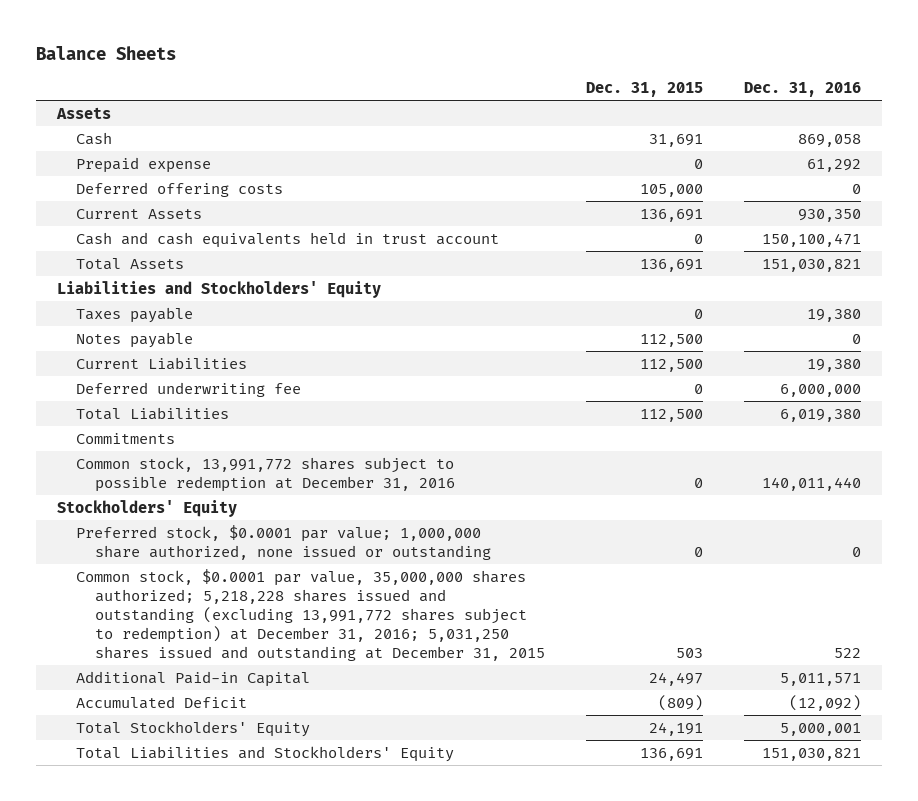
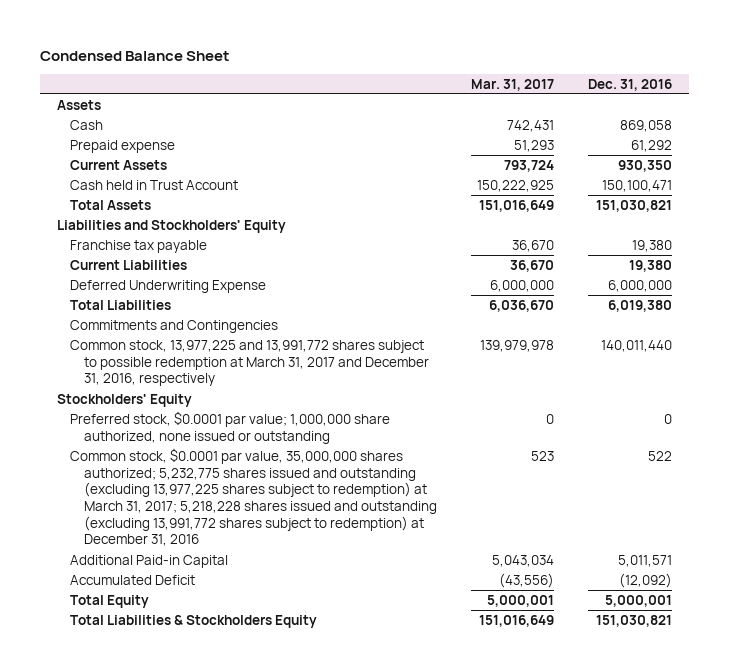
[36,45,177,60] Balance Sheets -> [39,50,230,61] Condensed Balance Sheet
[586,81,704,97] Dec. 31, 2015 -> none
none -> [470,78,554,91] Mar. 31, 2017
[76,181,284,197] Deferred offering costs -> none
[76,231,500,248] Cash and cash equivalents held in trust account -> [70,179,239,190] Cash held in Trust Account
[76,331,194,348] Notes payable -> none
[76,306,194,323] Taxes payable -> [70,239,208,253] Franchise tax payable
[76,381,302,397] Deferred underwriting fee -> [70,279,267,293] Deferred Underwriting Expense
[76,432,176,444] Commitments -> [70,319,279,333] Commitments and Contingencies
[76,456,456,492] Common stock, 13,991,772 shares subject to possible redemption at December 31, 2016 -> [70,339,429,387] Common stock, 13,977,225 and 13,991,772 shares subject to possible redemption at March 31, 2017 and December 31, 2016, respectively
[76,568,546,661] Common stock, $0.0001 par value, 35,000,000 shares authorized; 5,218,228 shares issued and outstanding (excluding 13,991,772 shares subject to redemption) at December 31, 2016; 5,031,250 shares issued and outstanding at December 31, 2015 -> [70,447,437,547] Common stock, $0.0001 par value, 35,000,000 shares authorized; 5,232,775 shares issued and outstanding (excluding 13,977,225 shares subject to redemption) at March 31, 2017; 5,218,228 shares issued and outstanding (excluding 13,991,772 shares subject to redemption) at December 31, 2016
[76,720,311,737] Total Stockholders' Equity -> [70,594,150,608] Total Equity
[76,745,455,762] Total Liabilities and Stockholders' Equity -> [70,614,318,628] Total Liabilities & Stockholders Equity

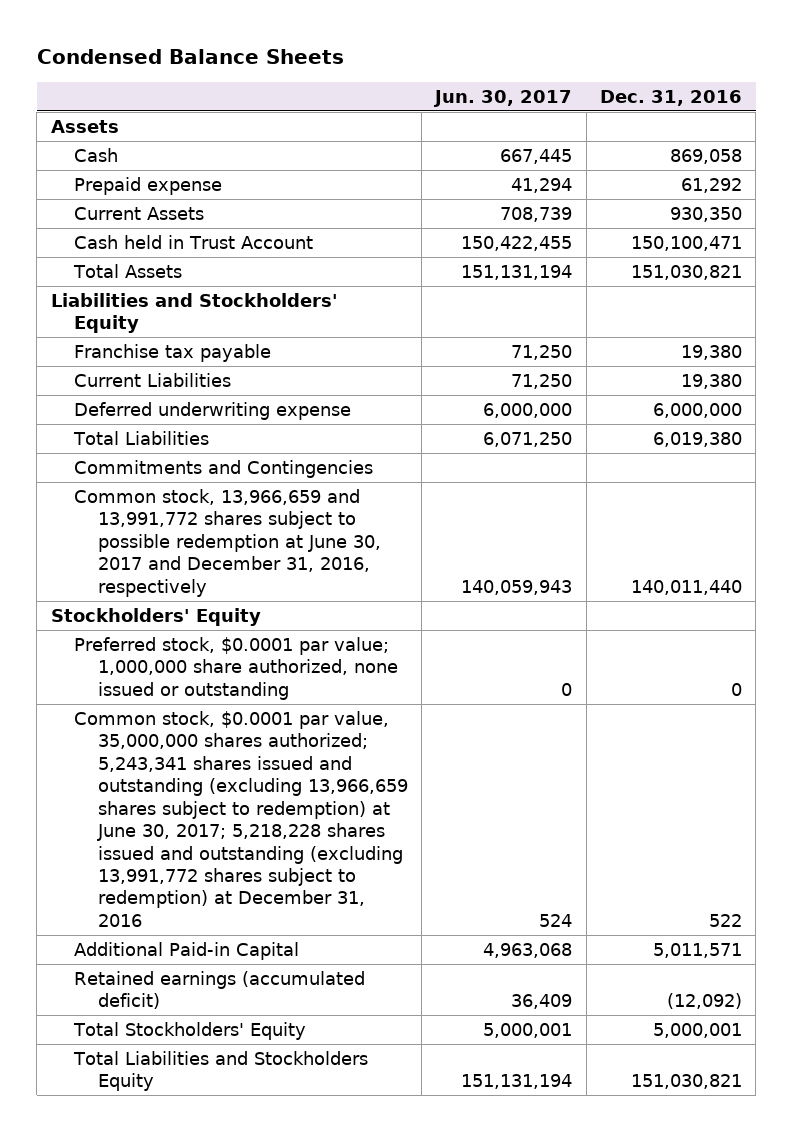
[39,50,230,61] Condensed Balance Sheet -> [36,49,344,65] Condensed Balance Sheets
[470,78,554,91] Mar. 31, 2017 -> none
none -> [433,89,573,107] Jun. 30, 2017
[70,279,267,293] Deferred Underwriting Expense -> [74,401,352,420] Deferred underwriting expense
[70,339,429,387] Common stock, 13,977,225 and 13,991,772 shares subject to possible redemption at March 31, 2017 and December 31, 2016, respectively -> [74,488,382,597] Common stock, 13,966,659 and 13,991,772 shares subject to possible redemption at June 30, 2017 and December 31, 2016, respectively
[70,447,437,547] Common stock, $0.0001 par value, 35,000,000 shares authorized; 5,232,775 shares issued and outstanding (excluding 13,977,225 shares subject to redemption) at March 31, 2017; 5,218,228 shares issued and outstanding (excluding 13,991,772 shares subject to redemption) at December 31, 2016 -> [74,710,409,927] Common stock, $0.0001 par value, 35,000,000 shares authorized; 5,243,341 shares issued and outstanding (excluding 13,966,659 shares subject to redemption) at June 30, 2017; 5,218,228 shares issued and outstanding (excluding 13,991,772 shares subject to redemption) at December 31, 2016
[70,574,196,585] Accumulated Deficit -> [74,970,366,1010] Retained earnings (accumulated deficit)
[70,594,150,608] Total Equity -> [73,1021,307,1040] Total Stockholders' Equity
[70,614,318,628] Total Liabilities & Stockholders Equity -> [73,1050,369,1092] Total Liabilities and Stockholders Equity

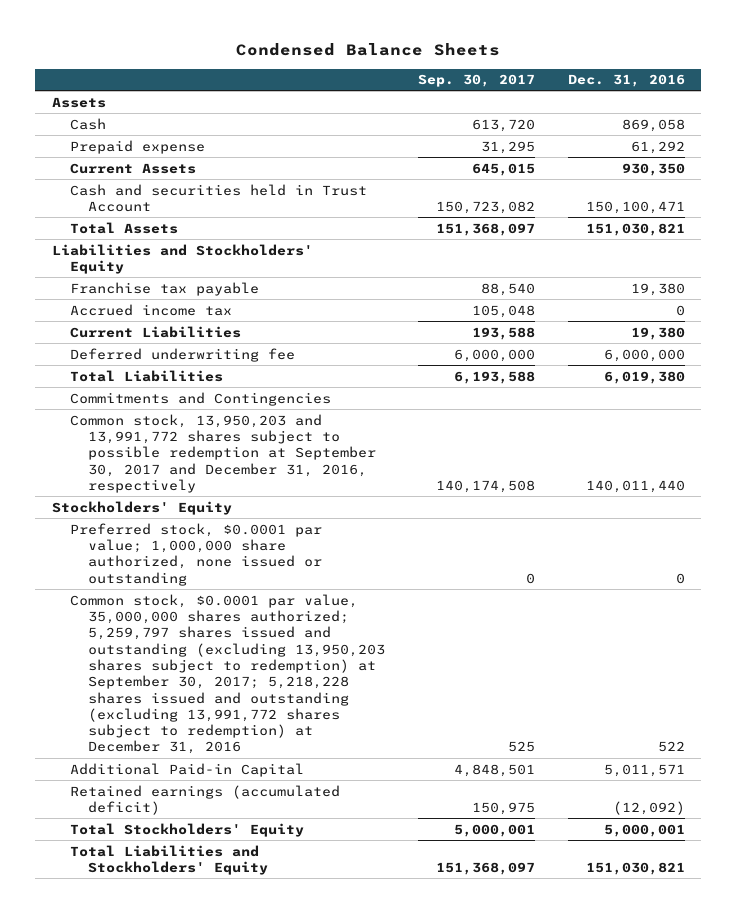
[433,89,573,107] Jun. 30, 2017 -> none
none -> [417,74,535,88] Sep. 30, 2017
[74,234,314,249] Cash held in Trust Account -> [69,183,367,212] Cash and securities held in Trust Account
none -> [69,303,232,316] Accrued income tax
[74,401,352,420] Deferred underwriting expense -> [69,347,295,362] Deferred underwriting fee
[74,488,382,597] Common stock, 13,966,659 and 13,991,772 shares subject to possible redemption at June 30, 2017 and December 31, 2016, respectively -> [69,413,376,493] Common stock, 13,950,203 and 13,991,772 shares subject to possible redemption at September 30, 2017 and December 31, 2016, respectively
[74,710,409,927] Common stock, $0.0001 par value, 35,000,000 shares authorized; 5,243,341 shares issued and outstanding (excluding 13,966,659 shares subject to redemption) at June 30, 2017; 5,218,228 shares issued and outstanding (excluding 13,991,772 shares subject to redemption) at December 31, 2016 -> [69,593,385,755] Common stock, $0.0001 par value, 35,000,000 shares authorized; 5,259,797 shares issued and outstanding (excluding 13,950,203 shares subject to redemption) at September 30, 2017; 5,218,228 shares issued and outstanding (excluding 13,991,772 shares subject to redemption) at December 31, 2016
[73,1050,369,1092] Total Liabilities and Stockholders Equity -> [69,844,268,875] Total Liabilities and Stockholders' Equity

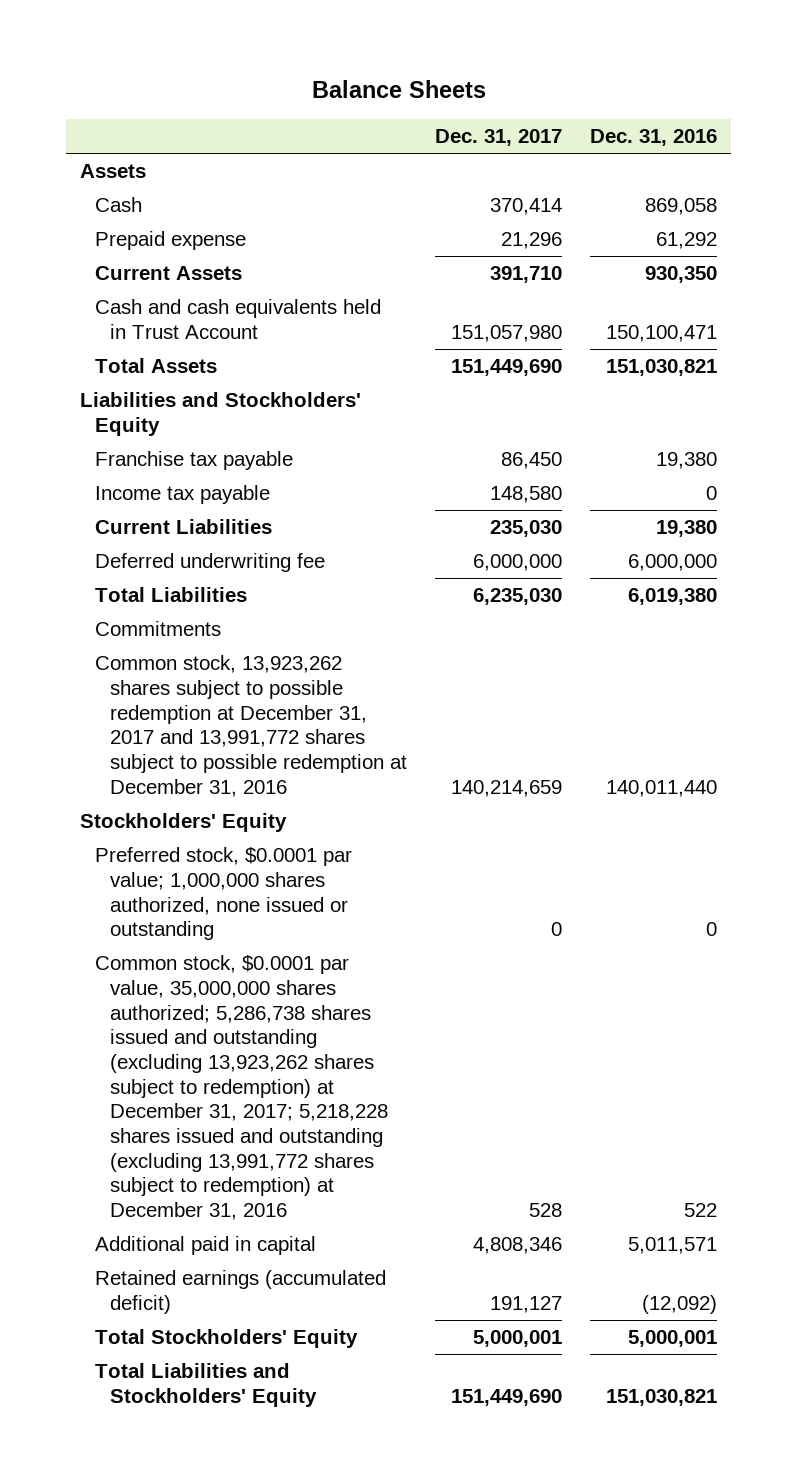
[236,43,501,57] Condensed Balance Sheets -> [311,80,486,99] Balance Sheets
[417,74,535,88] Sep. 30, 2017 -> none
none -> [434,129,562,147] Dec. 31, 2017
[69,183,367,212] Cash and securities held in Trust Account -> [95,299,382,339] Cash and cash equivalents held in Trust Account
[69,303,232,316] Accrued income tax -> [95,485,271,505] Income tax payable
[69,391,331,406] Commitments and Contingencies -> [95,621,222,637] Commitments
[69,413,376,493] Common stock, 13,950,203 and 13,991,772 shares subject to possible redemption at September 30, 2017 and December 31, 2016, respectively -> [95,655,407,797] Common stock, 13,923,262 shares subject to possible redemption at December 31, 2017 and 13,991,772 shares subject to possible redemption at December 31, 2016
[69,522,322,586] Preferred stock, $0.0001 par value; 1,000,000 share authorized, none issued or outstanding -> [95,847,353,941] Preferred stock, $0.0001 par value; 1,000,000 shares authorized, none issued or outstanding
[69,593,385,755] Common stock, $0.0001 par value, 35,000,000 shares authorized; 5,259,797 shares issued and outstanding (excluding 13,950,203 shares subject to redemption) at September 30, 2017; 5,218,228 shares issued and outstanding (excluding 13,991,772 shares subject to redemption) at December 31, 2016 -> [95,955,388,1220] Common stock, $0.0001 par value, 35,000,000 shares authorized; 5,286,738 shares issued and outstanding (excluding 13,923,262 shares subject to redemption) at December 31, 2017; 5,218,228 shares issued and outstanding (excluding 13,991,772 shares subject to redemption) at December 31, 2016
[69,762,304,777] Additional Paid-in Capital -> [95,1236,317,1256] Additional paid in capital

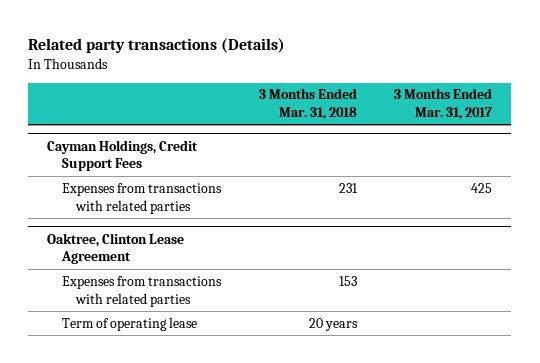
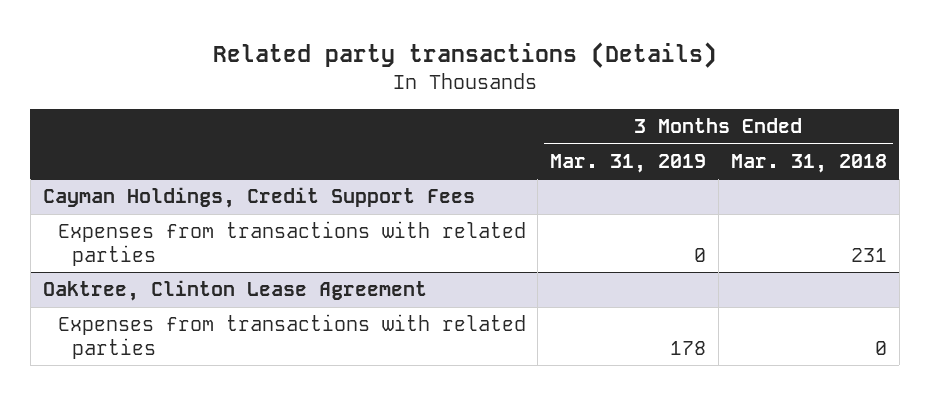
[394,88,493,121] 3 Months Ended Mar. 31, 2017 -> none
none -> [550,153,707,173] Mar. 31, 2019
[61,316,197,331] Term of operating lease -> none
[338,275,357,286] 153 -> [874,340,887,355] 0

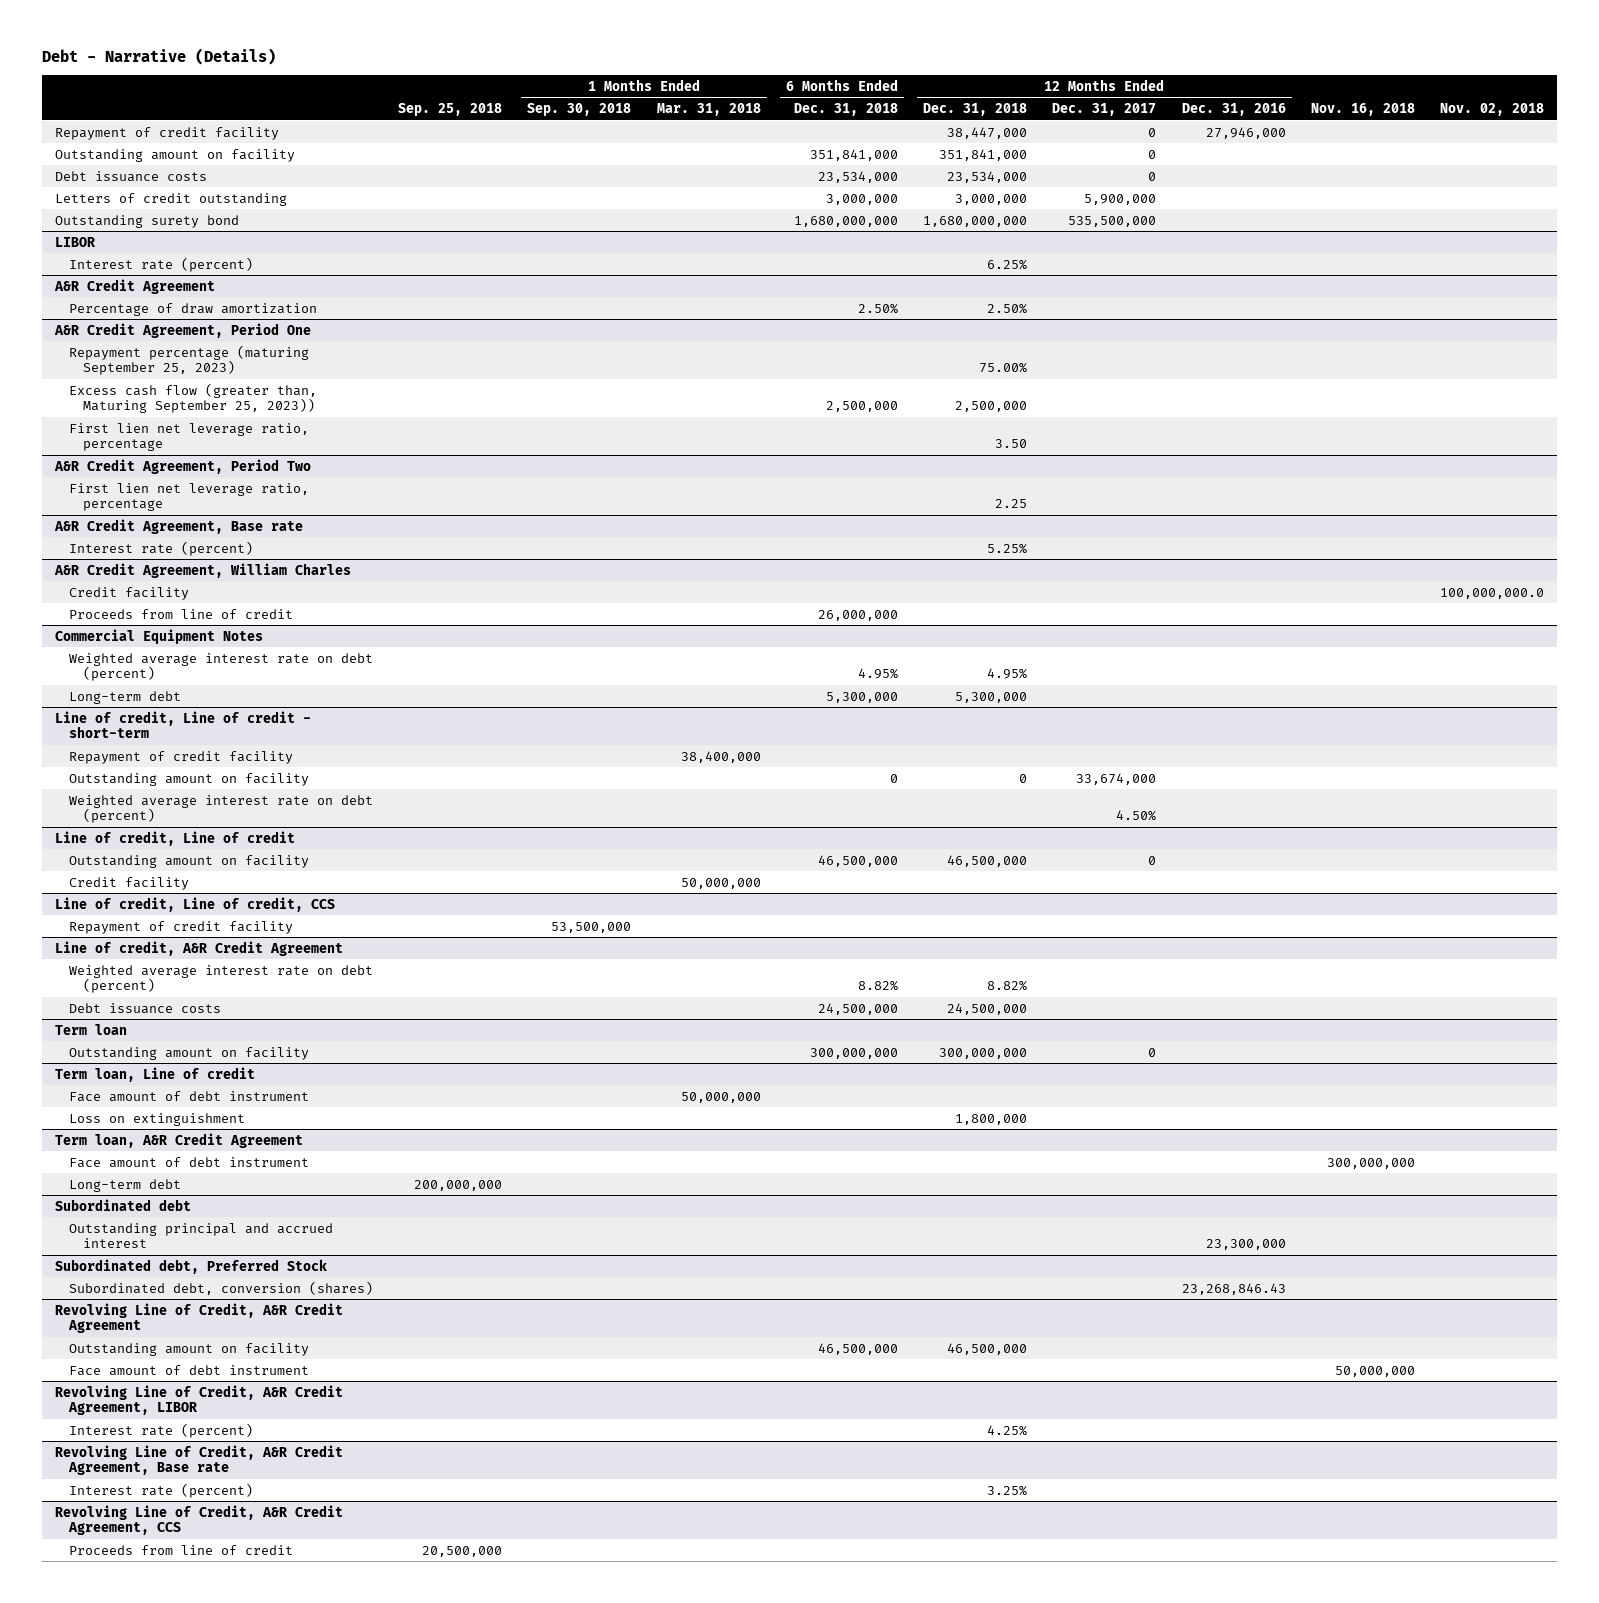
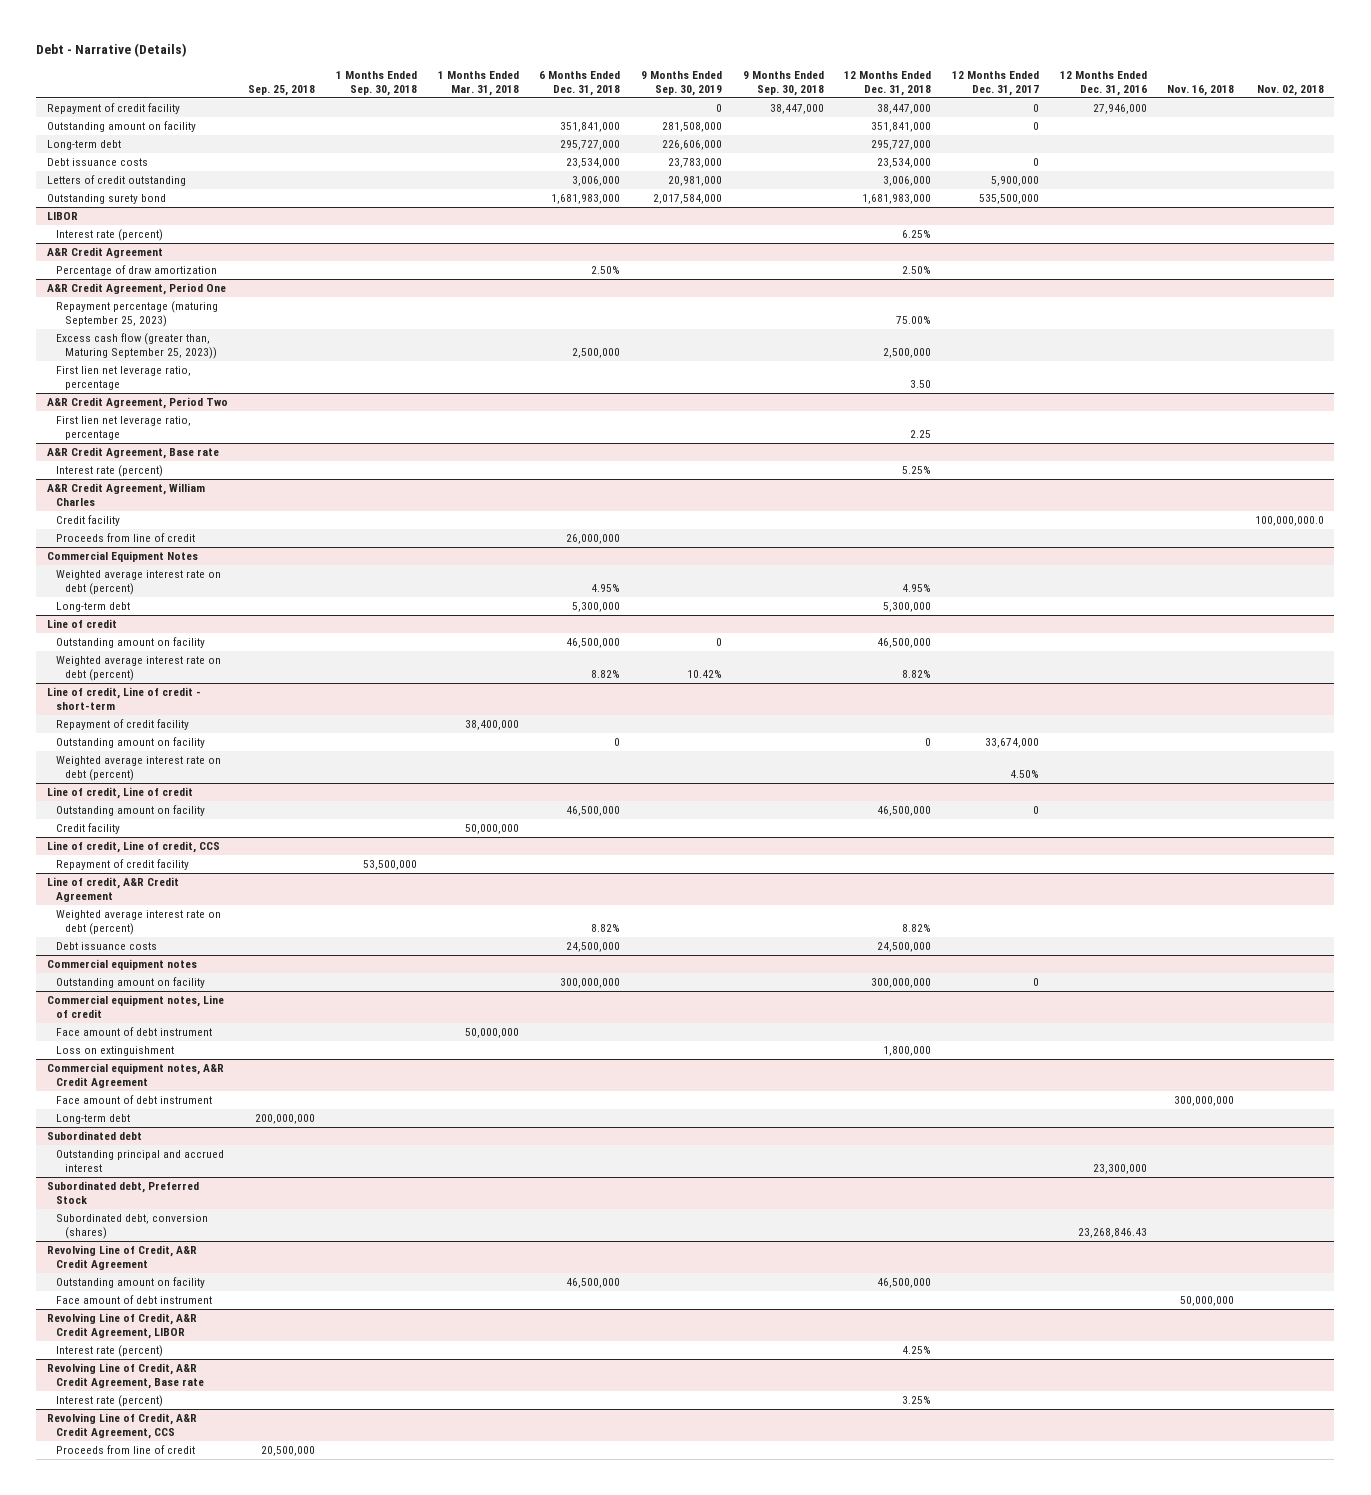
none -> [640,70,722,97] 9 Months Ended Sep. 30, 2019
none -> [742,70,824,97] 9 Months Ended Sep. 30, 2018
none -> [46,139,121,150] Long-term debt
[825,193,898,205] 3,000,000 -> [572,175,621,186] 3,006,000
[955,193,1028,205] 3,000,000 -> [883,175,932,186] 3,006,000
[793,215,898,227] 1,680,000,000 -> [551,193,621,204] 1,681,983,000
[923,215,1028,227] 1,680,000,000 -> [862,193,932,204] 1,681,983,000
none -> [46,618,117,628] Line of credit
none -> [55,636,205,648] Outstanding amount on facility
none -> [55,655,221,682] Weighted average interest rate on debt (percent)
[54,1023,127,1035] Term loan -> [46,958,197,970] Commercial equipment notes
[54,1066,255,1082] Term loan, Line of credit -> none
none -> [46,994,224,1019] Commercial equipment notes, Line of credit
[54,1132,303,1148] Term loan, A&R Credit Agreement -> none
none -> [46,1062,224,1089] Commercial equipment notes, A&R Credit Agreement

